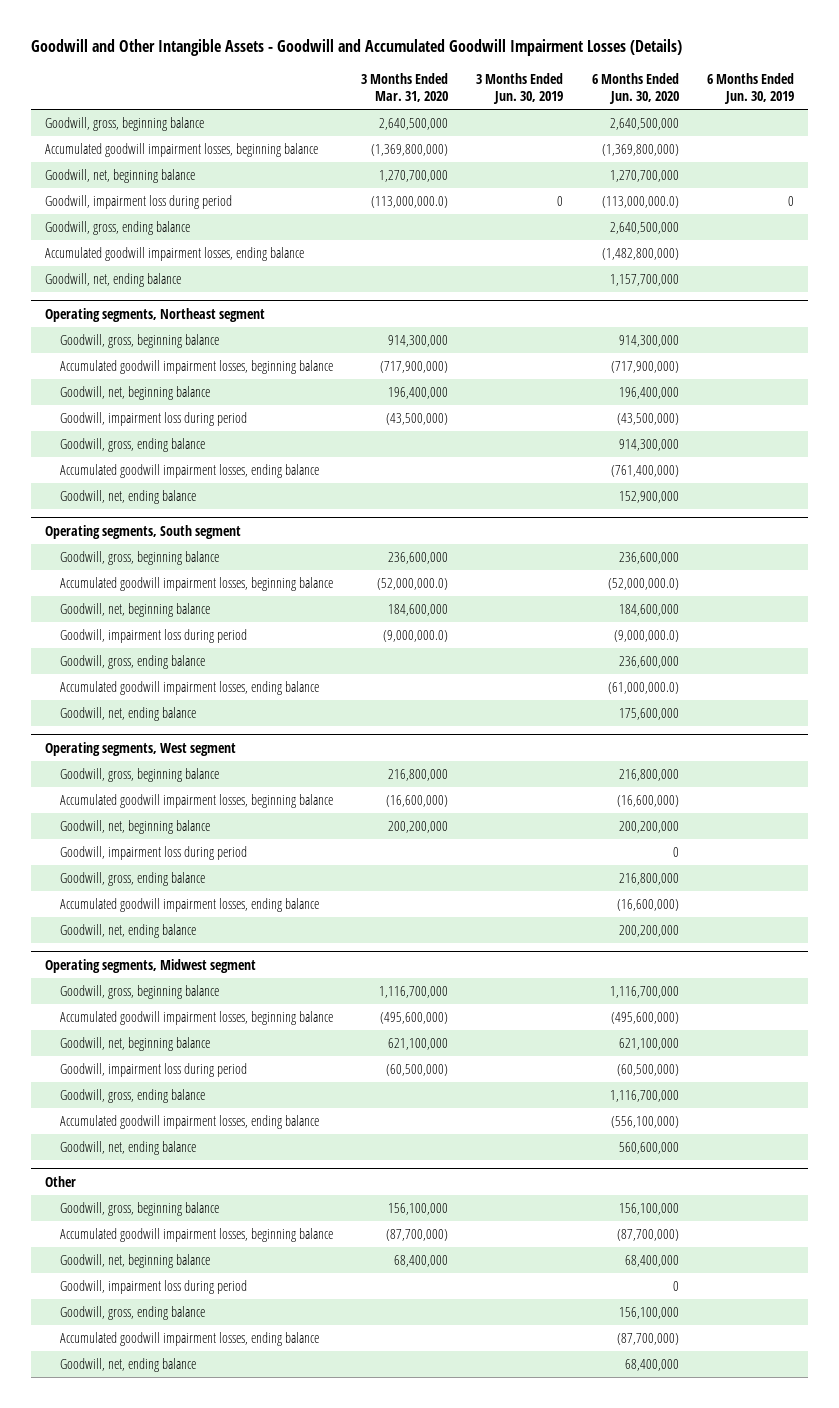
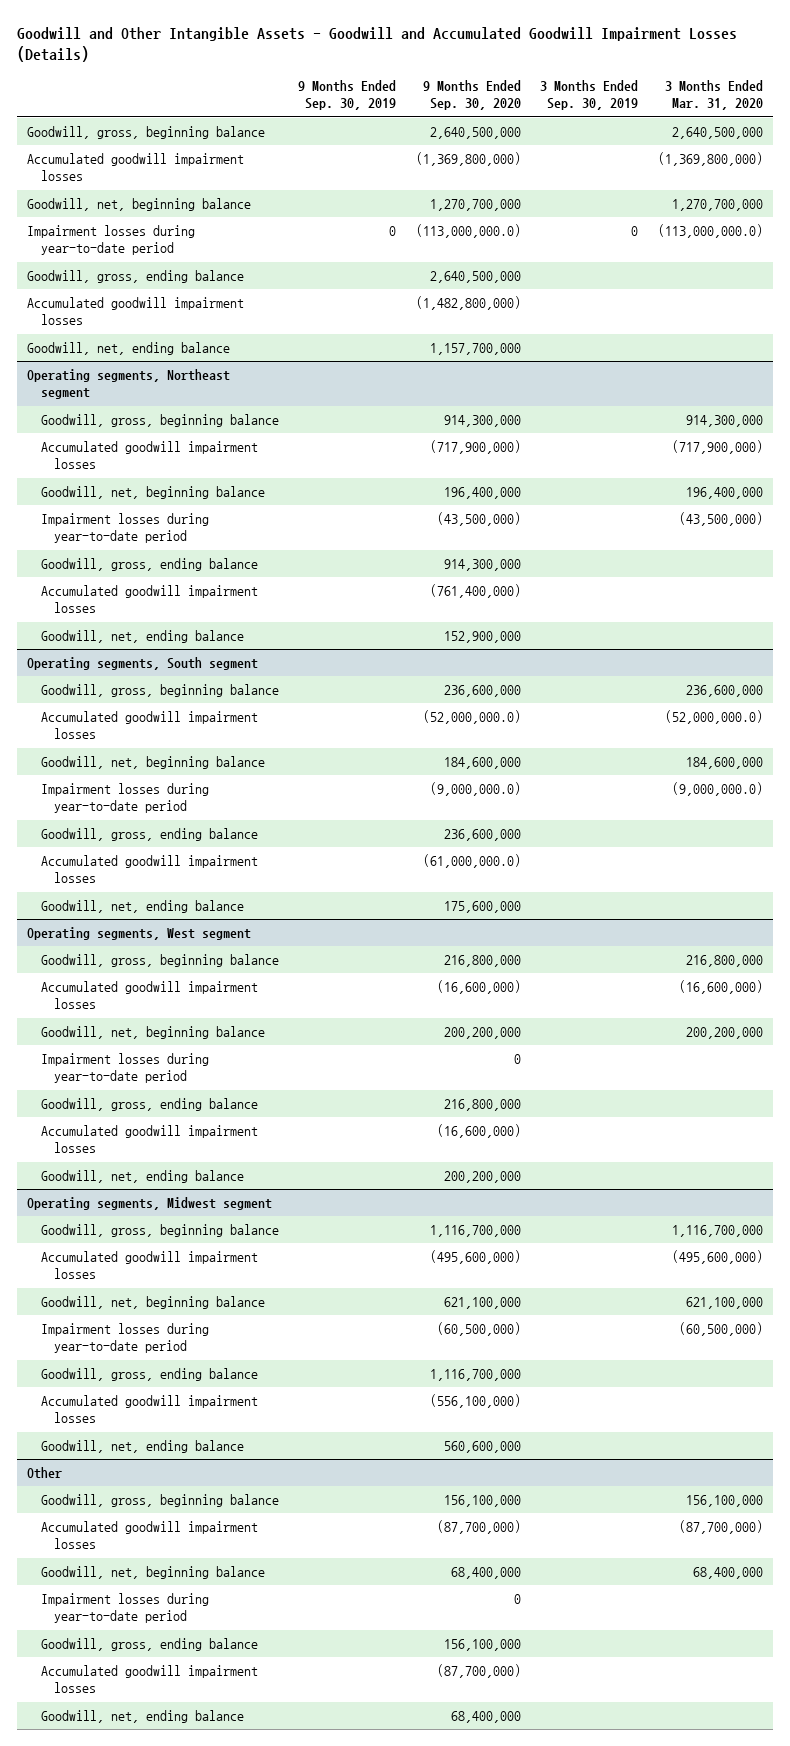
[476,72,564,104] 3 Months Ended Jun. 30, 2019 -> none
[591,72,679,104] 6 Months Ended Jun. 30, 2020 -> none
[706,72,794,104] 6 Months Ended Jun. 30, 2019 -> none
none -> [298,80,397,111] 9 Months Ended Sep. 30, 2019
none -> [422,80,521,111] 9 Months Ended Sep. 30, 2020
none -> [540,80,639,111] 3 Months Ended Sep. 30, 2019
[44,142,318,157] Accumulated goodwill impairment losses, beginning balance -> [27,152,245,182] Accumulated goodwill impairment losses
[44,194,232,209] Goodwill, impairment loss during period -> [27,224,196,256] Impairment losses during year-to-date period
[44,246,304,261] Accumulated goodwill impairment losses, ending balance -> [27,296,245,326] Accumulated goodwill impairment losses
[59,359,333,374] Accumulated goodwill impairment losses, beginning balance -> [40,440,258,470] Accumulated goodwill impairment losses
[59,411,247,426] Goodwill, impairment loss during period -> [40,512,209,544] Impairment losses during year-to-date period
[59,463,319,478] Accumulated goodwill impairment losses, ending balance -> [40,584,258,614] Accumulated goodwill impairment losses
[59,576,333,591] Accumulated goodwill impairment losses, beginning balance -> [40,710,258,740] Accumulated goodwill impairment losses
[59,628,247,643] Goodwill, impairment loss during period -> [40,782,209,814] Impairment losses during year-to-date period
[59,680,319,695] Accumulated goodwill impairment losses, ending balance -> [40,854,258,884] Accumulated goodwill impairment losses
[59,793,333,808] Accumulated goodwill impairment losses, beginning balance -> [40,980,258,1010] Accumulated goodwill impairment losses
[59,845,247,860] Goodwill, impairment loss during period -> [40,1052,209,1084] Impairment losses during year-to-date period
[59,897,319,912] Accumulated goodwill impairment losses, ending balance -> [40,1124,258,1154] Accumulated goodwill impairment losses
[59,1010,333,1025] Accumulated goodwill impairment losses, beginning balance -> [40,1250,258,1280] Accumulated goodwill impairment losses
[59,1062,247,1077] Goodwill, impairment loss during period -> [40,1322,209,1354] Impairment losses during year-to-date period
[59,1114,319,1129] Accumulated goodwill impairment losses, ending balance -> [40,1394,258,1424] Accumulated goodwill impairment losses
[59,1227,333,1242] Accumulated goodwill impairment losses, beginning balance -> [40,1520,258,1550] Accumulated goodwill impairment losses
[59,1279,247,1294] Goodwill, impairment loss during period -> [40,1592,209,1624] Impairment losses during year-to-date period
[59,1331,319,1346] Accumulated goodwill impairment losses, ending balance -> [40,1664,258,1694] Accumulated goodwill impairment losses

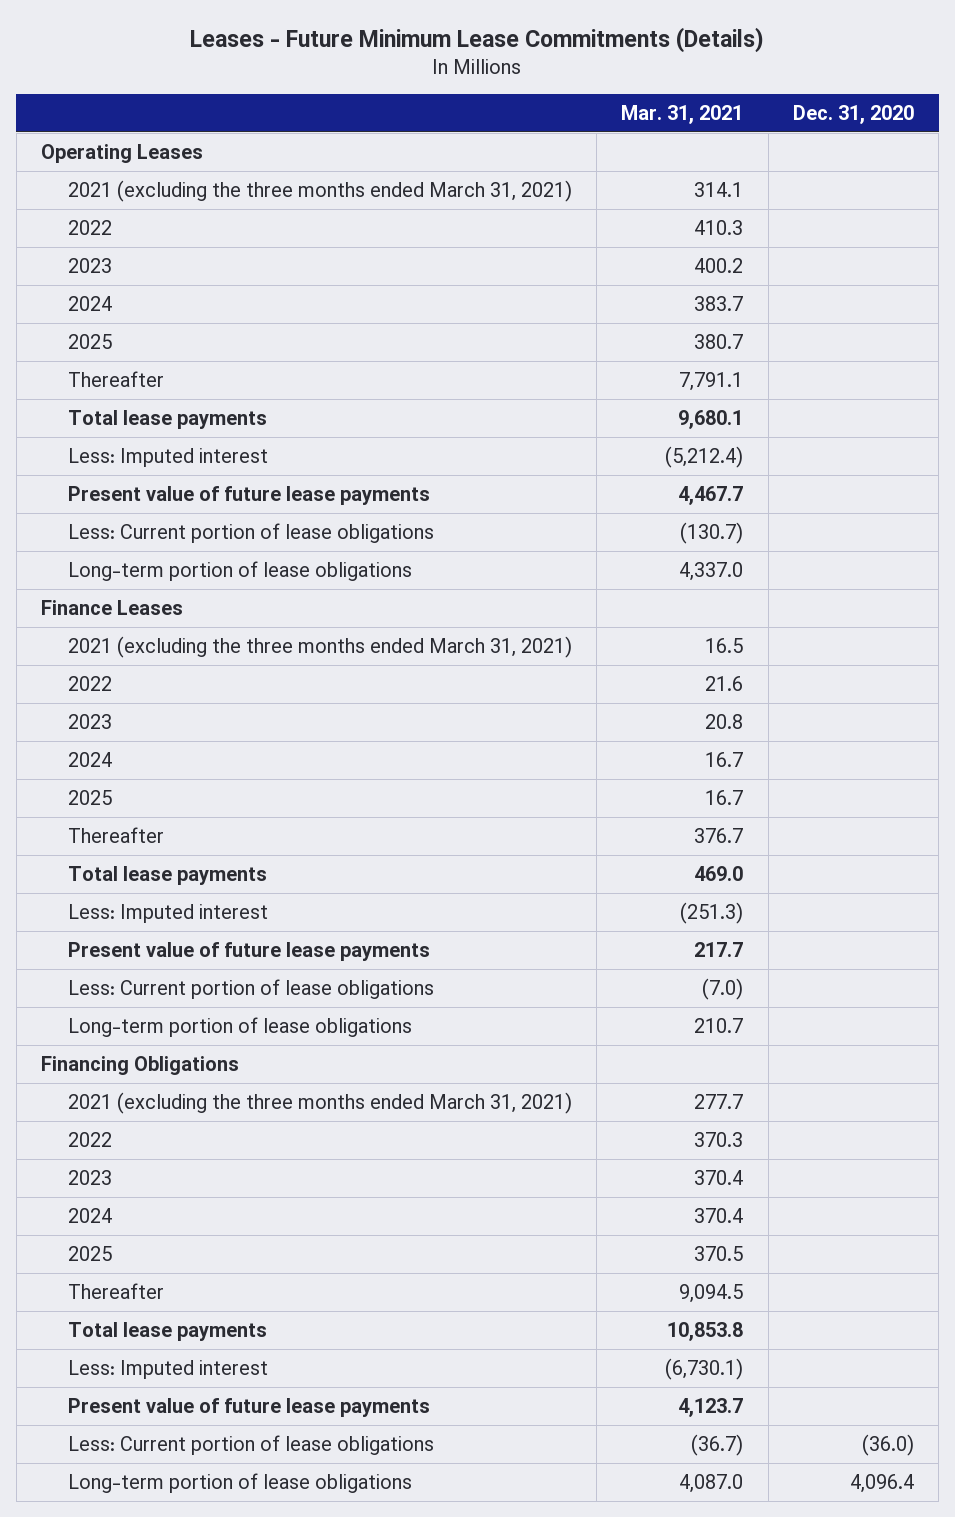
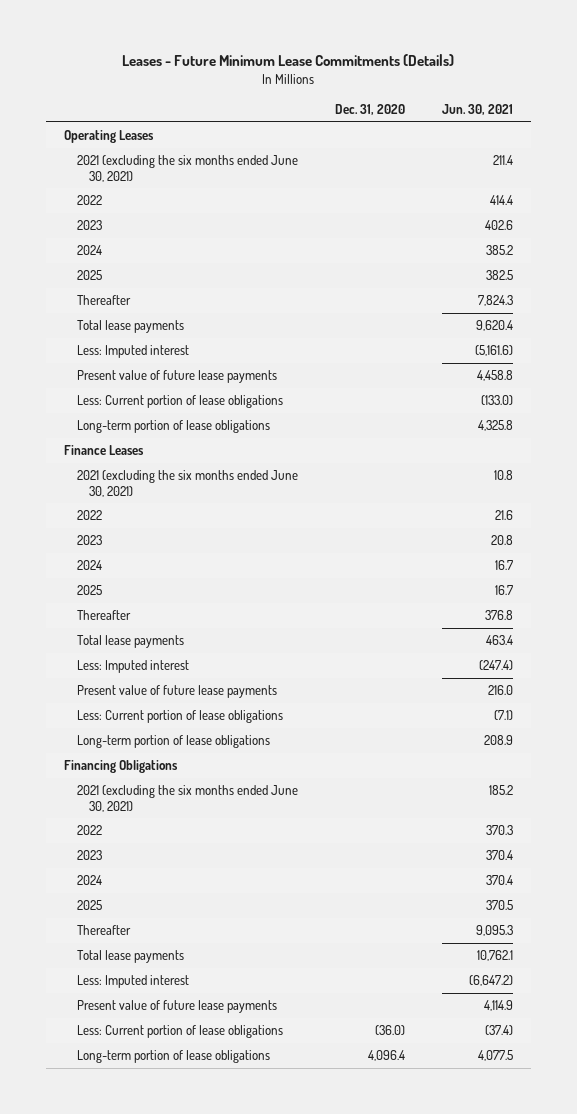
[621,105,744,125] Mar. 31, 2021 -> none
none -> [441,104,513,116] Jun. 30, 2021
[67,179,572,202] 2021 (excluding the three months ended March 31, 2021) -> [76,155,298,182] 2021 (excluding the six months ended June 30, 2021)
[67,635,572,658] 2021 (excluding the three months ended March 31, 2021) -> [76,470,298,497] 2021 (excluding the six months ended June 30, 2021)
[67,1091,572,1114] 2021 (excluding the three months ended March 31, 2021) -> [76,785,298,812] 2021 (excluding the six months ended June 30, 2021)

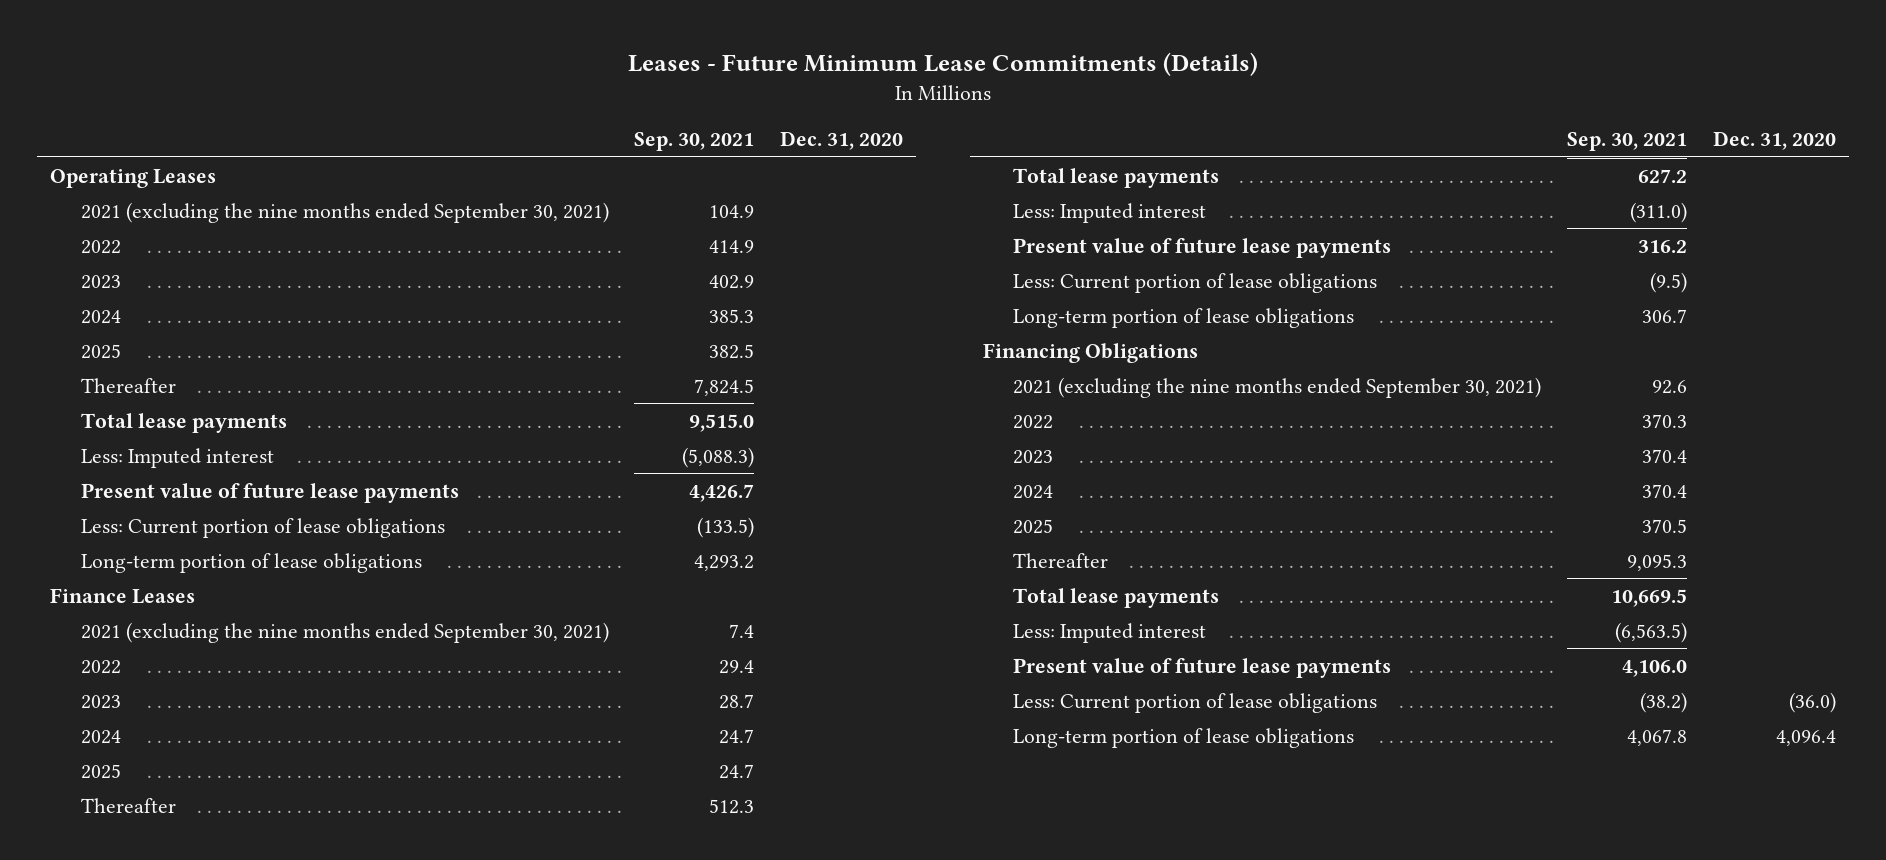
[441,104,513,116] Jun. 30, 2021 -> none
none -> [634,132,755,152] Sep. 30, 2021
[76,155,298,182] 2021 (excluding the six months ended June 30, 2021) -> [80,201,609,223] 2021 (excluding the nine months ended September 30, 2021)
[76,470,298,497] 2021 (excluding the six months ended June 30, 2021) -> [80,621,609,643] 2021 (excluding the nine months ended September 30, 2021)
[76,785,298,812] 2021 (excluding the six months ended June 30, 2021) -> [1013,376,1542,398] 2021 (excluding the nine months ended September 30, 2021)

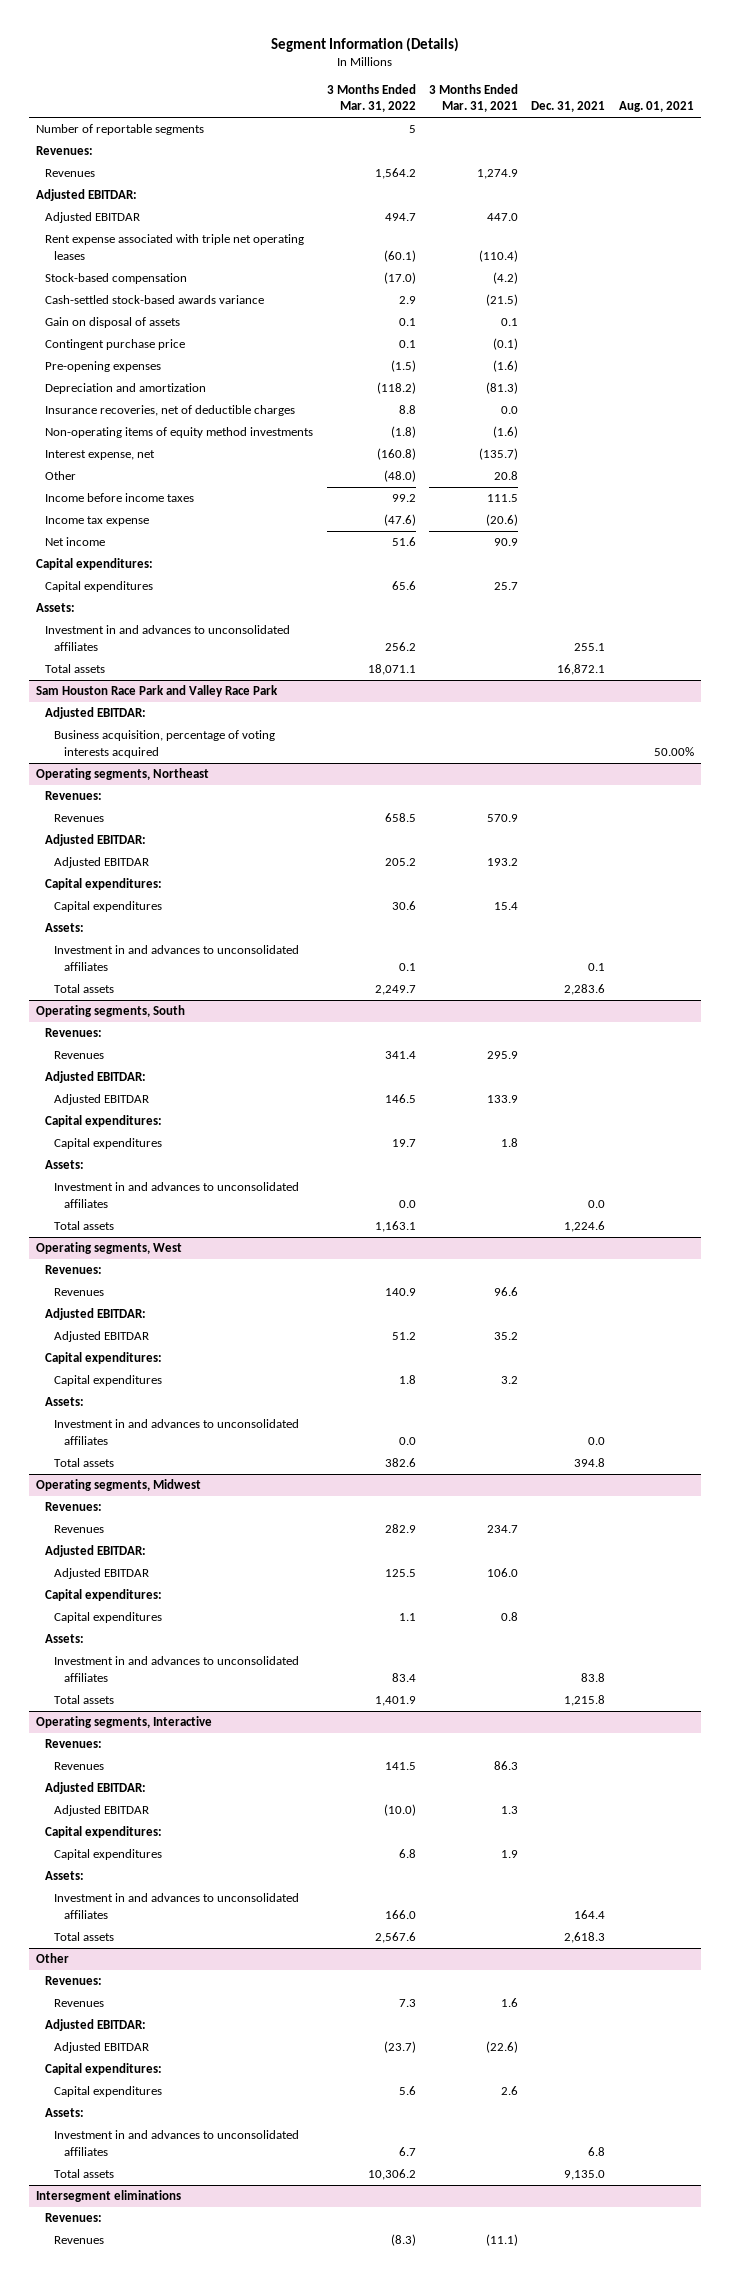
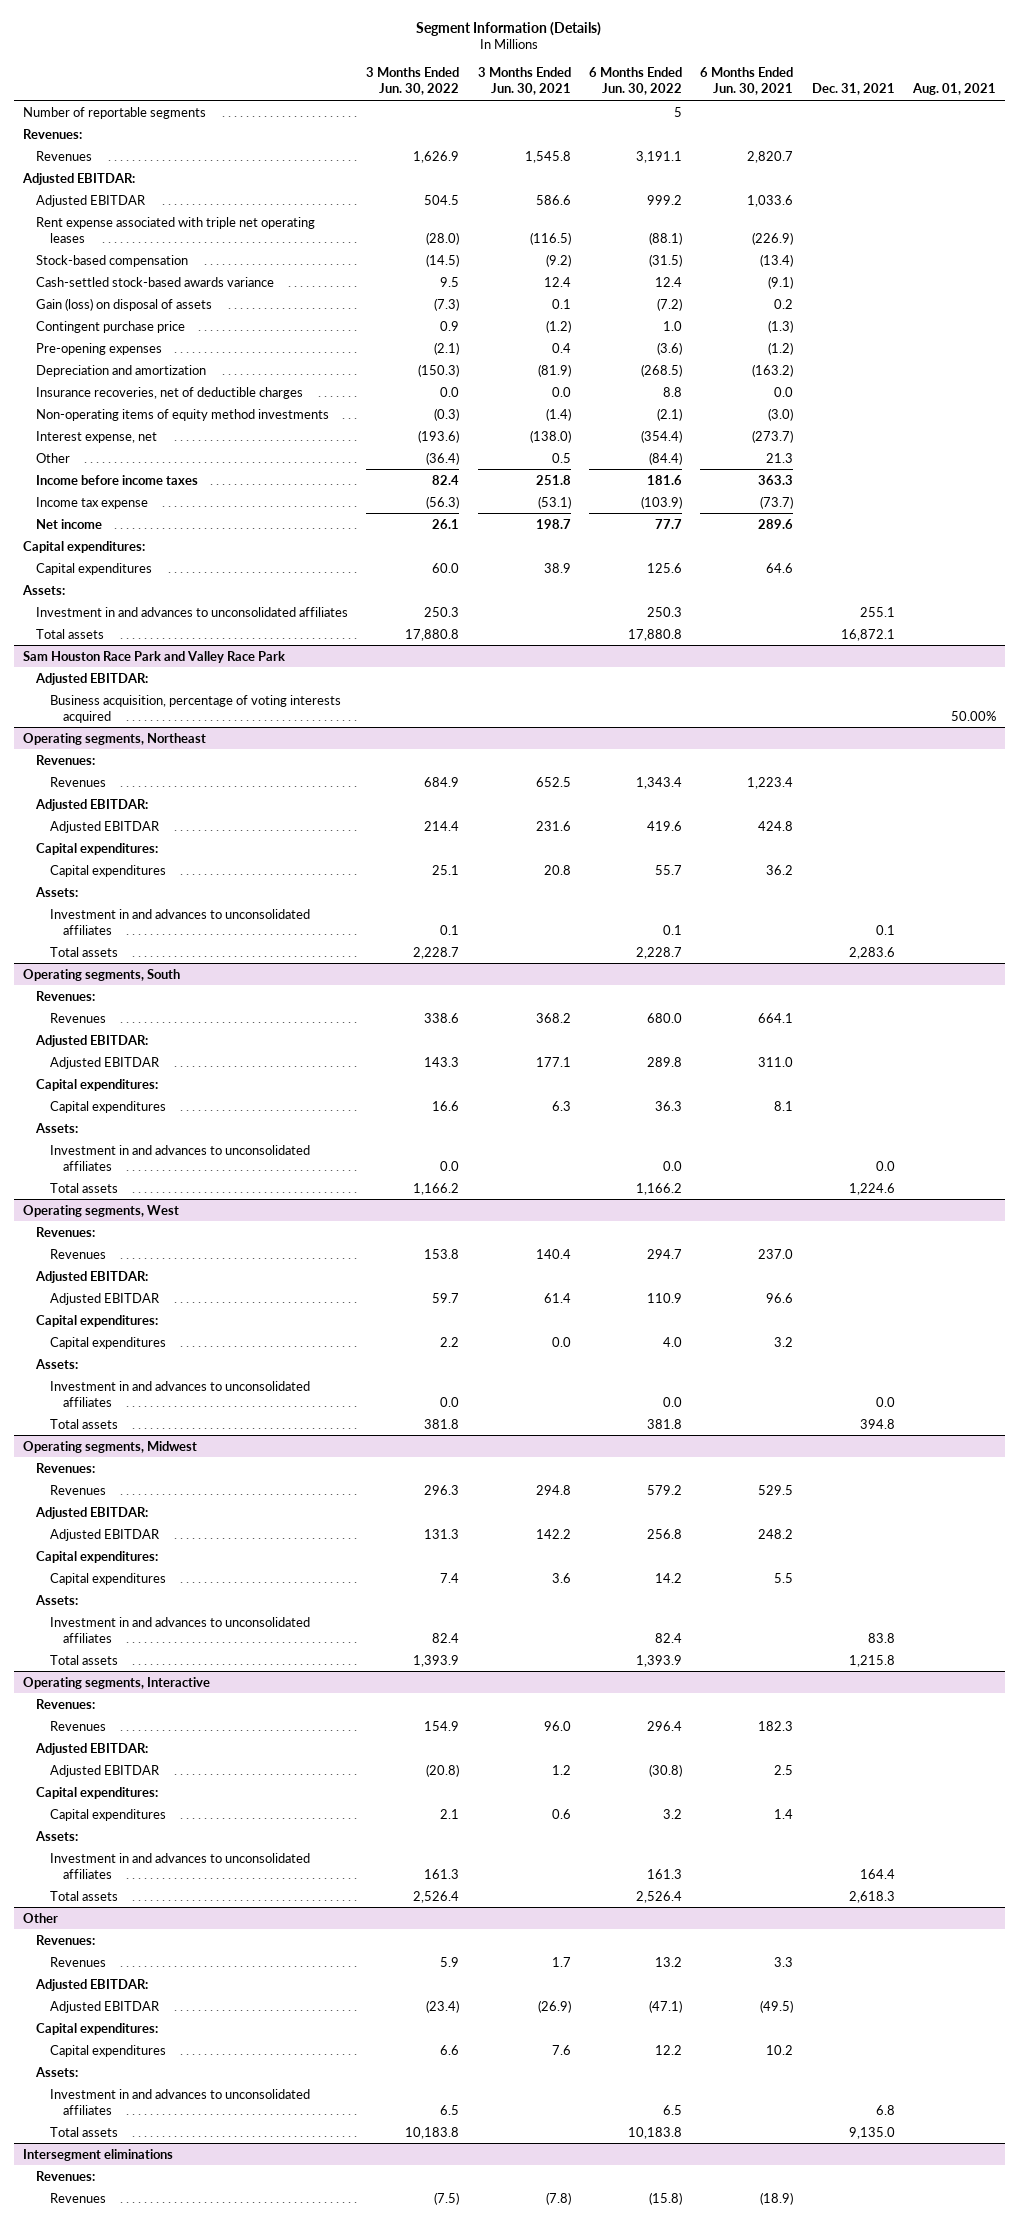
[326,84,416,113] 3 Months Ended Mar. 31, 2022 -> none
[428,84,518,113] 3 Months Ended Mar. 31, 2021 -> none
none -> [366,67,460,96] 3 Months Ended Jun. 30, 2022
none -> [477,67,571,96] 3 Months Ended Jun. 30, 2021
none -> [588,67,682,96] 6 Months Ended Jun. 30, 2022
none -> [700,67,794,96] 6 Months Ended Jun. 30, 2021
[45,317,181,329] Gain on disposal of assets -> [36,297,213,311] Gain (loss) on disposal of assets

